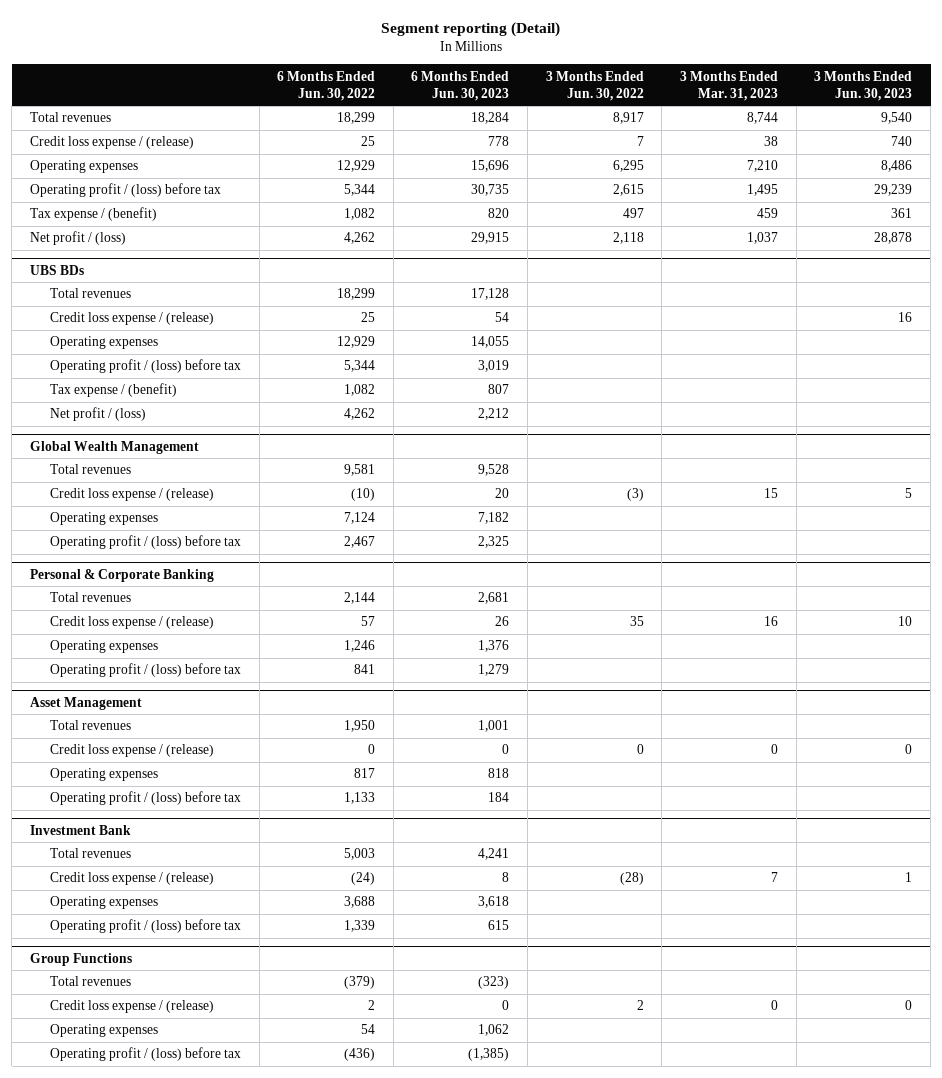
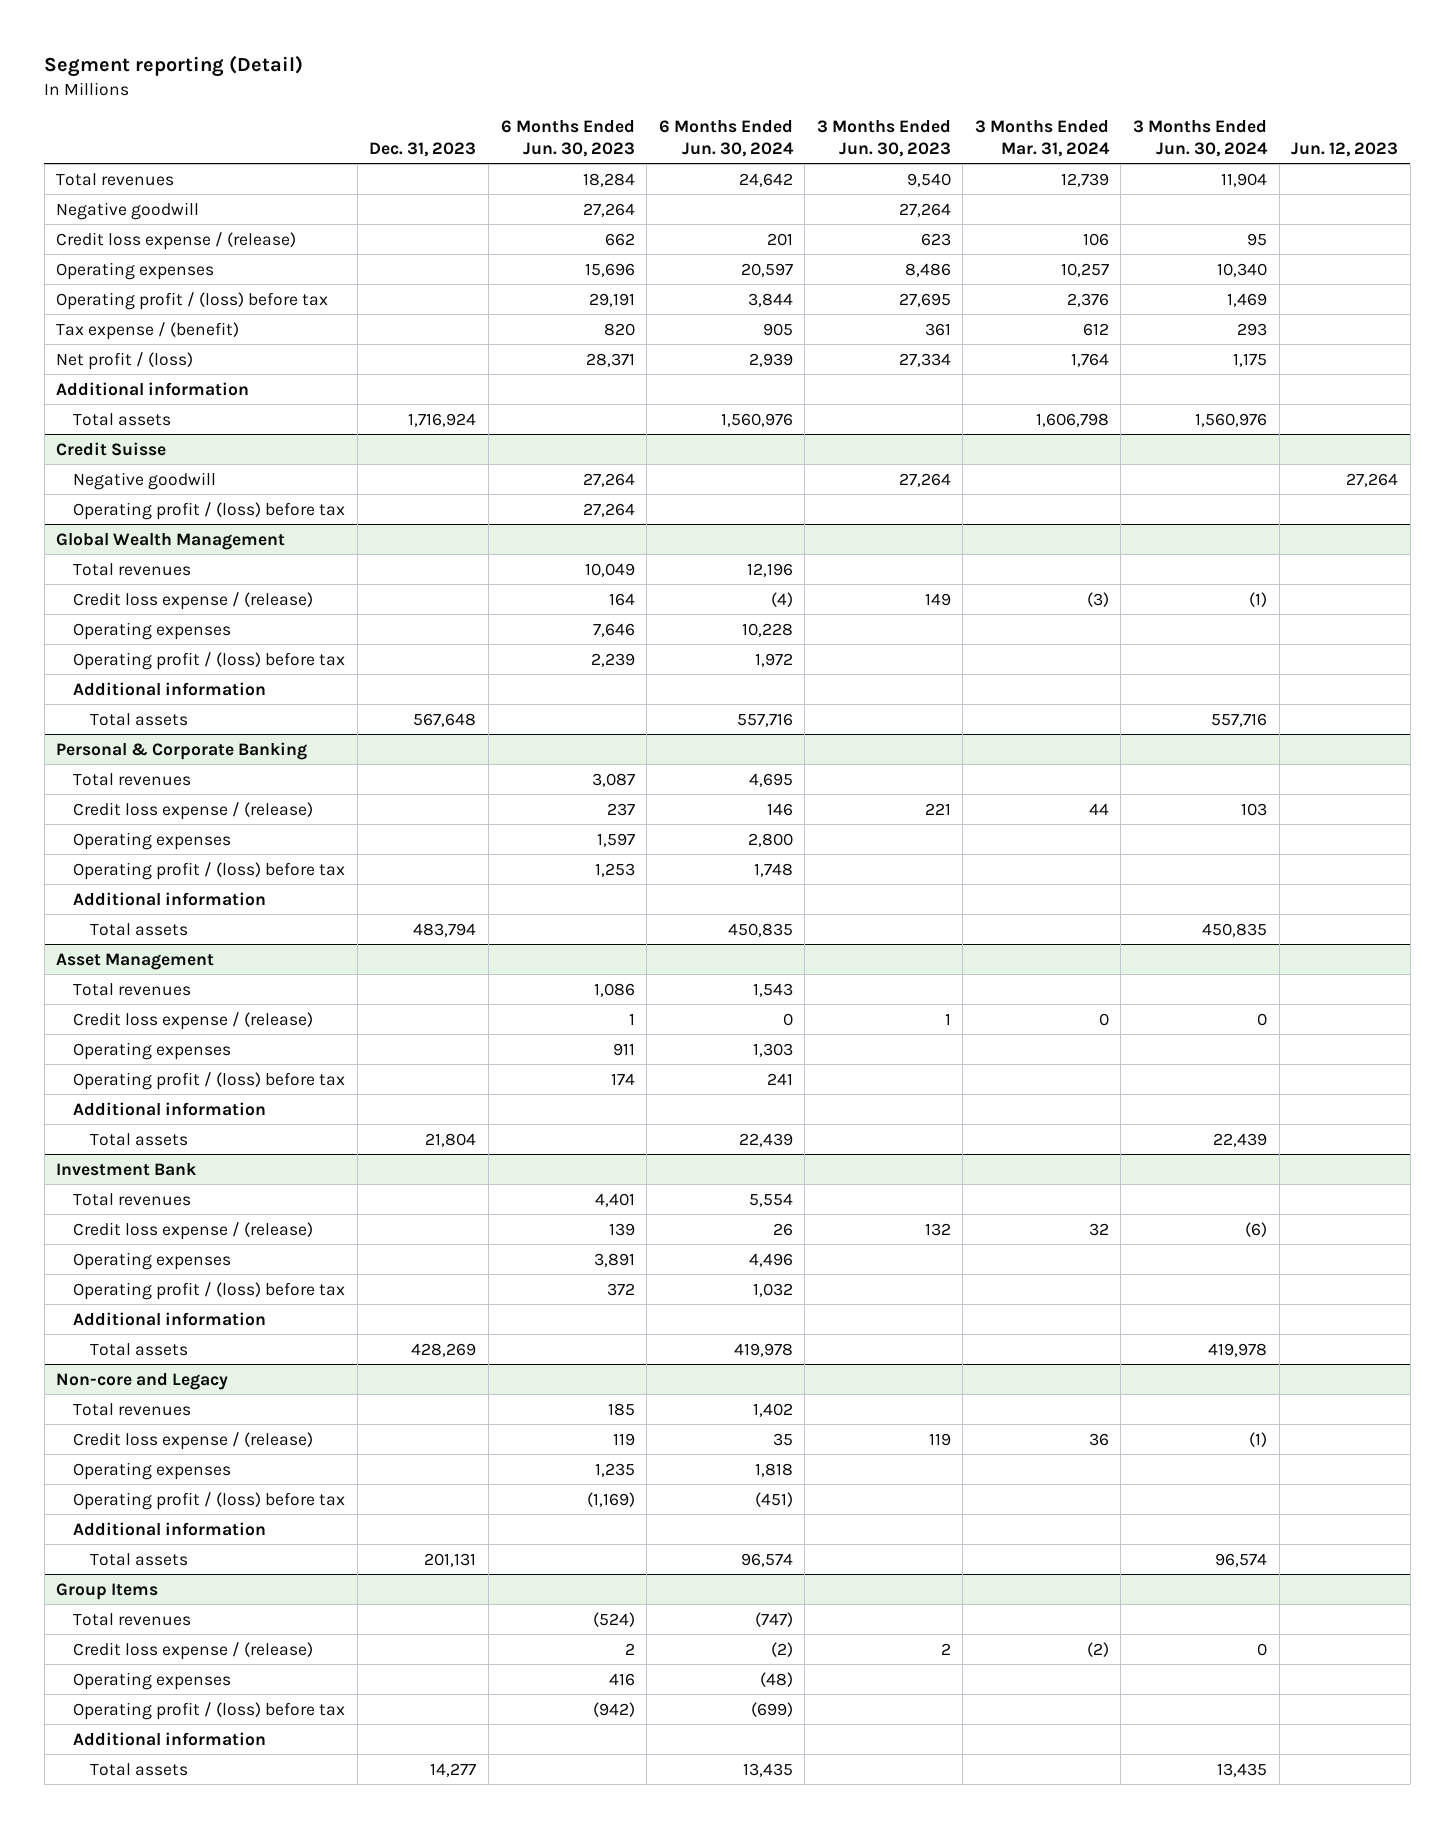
[277,70,376,101] 6 Months Ended Jun. 30, 2022 -> none
[545,70,644,101] 3 Months Ended Jun. 30, 2022 -> none
[680,70,779,101] 3 Months Ended Mar. 31, 2023 -> none
none -> [369,141,477,157] Dec. 31, 2023
none -> [658,120,794,157] 6 Months Ended Jun. 30, 2024
none -> [974,120,1110,157] 3 Months Ended Mar. 31, 2024
none -> [1133,120,1269,157] 3 Months Ended Jun. 30, 2024
none -> [1291,141,1399,157] Jun. 12, 2023
none -> [56,201,200,220] Negative goodwill
[488,136,510,147] 778 -> [604,232,635,246] 662
[891,136,913,147] 740 -> [920,232,951,246] 623
[471,184,510,197] 30,735 -> [588,292,635,307] 29,191
[874,184,913,197] 29,239 -> [898,292,951,307] 27,695
[29,264,84,275] UBS BDs -> none
[49,288,131,299] Total revenues -> none
[49,312,214,326] Credit loss expense / (release) -> none
[49,336,158,350] Operating expenses -> none
[49,383,177,398] Tax expense / (benefit) -> none
[49,407,146,422] Net profit / (loss) -> none
[471,232,510,245] 29,915 -> [585,352,635,367] 28,371
[874,232,913,245] 28,878 -> [898,352,951,367] 27,334
none -> [56,381,250,396] Additional information
none -> [73,412,172,426] Total assets
none -> [56,441,167,456] Credit Suisse
none -> [73,471,217,490] Negative goodwill
[478,360,510,373] 3,019 -> [582,502,635,517] 27,264
[478,464,510,477] 9,528 -> [584,562,635,577] 10,049
[495,488,510,499] 20 -> [608,592,635,606] 164
[905,488,913,499] 5 -> [924,592,951,606] 149
[478,512,510,525] 7,182 -> [592,622,635,637] 7,646
[478,536,510,549] 2,325 -> [590,652,635,667] 2,239
none -> [73,681,267,696] Additional information
none -> [90,712,189,726] Total assets
[478,592,510,605] 2,681 -> [591,772,635,787] 3,087
[495,616,510,627] 26 -> [606,802,635,816] 237
[898,616,913,627] 10 -> [924,802,951,815] 221
[478,640,510,653] 1,376 -> [596,832,635,847] 1,597
[478,664,510,677] 1,279 -> [594,862,635,877] 1,253
none -> [73,891,267,906] Additional information
none -> [90,922,189,936] Total assets
[478,720,510,733] 1,001 -> [593,982,635,997] 1,086
[502,744,510,755] 0 -> [628,1012,635,1025] 1
[905,744,913,755] 0 -> [944,1012,951,1025] 1
[488,768,510,779] 818 -> [612,1042,635,1056] 911
[488,792,510,803] 184 -> [610,1072,635,1085] 174
none -> [73,1101,267,1116] Additional information
none -> [90,1132,189,1146] Total assets
[29,952,132,966] Group Functions -> none
[478,848,510,861] 4,241 -> [594,1192,635,1207] 4,401
[502,872,510,883] 8 -> [608,1222,635,1236] 139
[905,872,913,883] 1 -> [924,1222,951,1236] 132
[478,896,510,909] 3,618 -> [593,1252,635,1267] 3,891
[488,920,510,931] 615 -> [606,1282,635,1296] 372
none -> [73,1311,267,1326] Additional information
none -> [90,1342,189,1356] Total assets
none -> [56,1372,229,1390] Non-core and Legacy
[478,976,510,990] (323) -> [607,1402,635,1416] 185
[502,1000,510,1011] 0 -> [612,1432,635,1446] 119
[905,1000,913,1011] 0 -> [928,1432,951,1446] 119
[478,1024,510,1037] 1,062 -> [594,1462,635,1477] 1,235
[468,1048,510,1062] (1,385) -> [586,1491,635,1507] (1,169)
none -> [73,1521,267,1536] Additional information
none -> [90,1552,189,1566] Total assets
none -> [56,1582,159,1600] Group Items
none -> [73,1612,192,1626] Total revenues
none -> [73,1641,314,1660] Credit loss expense / (release)
none -> [73,1671,232,1690] Operating expenses
none -> [73,1701,346,1720] Operating profit / (loss) before tax
none -> [73,1731,267,1746] Additional information
none -> [90,1762,189,1776] Total assets

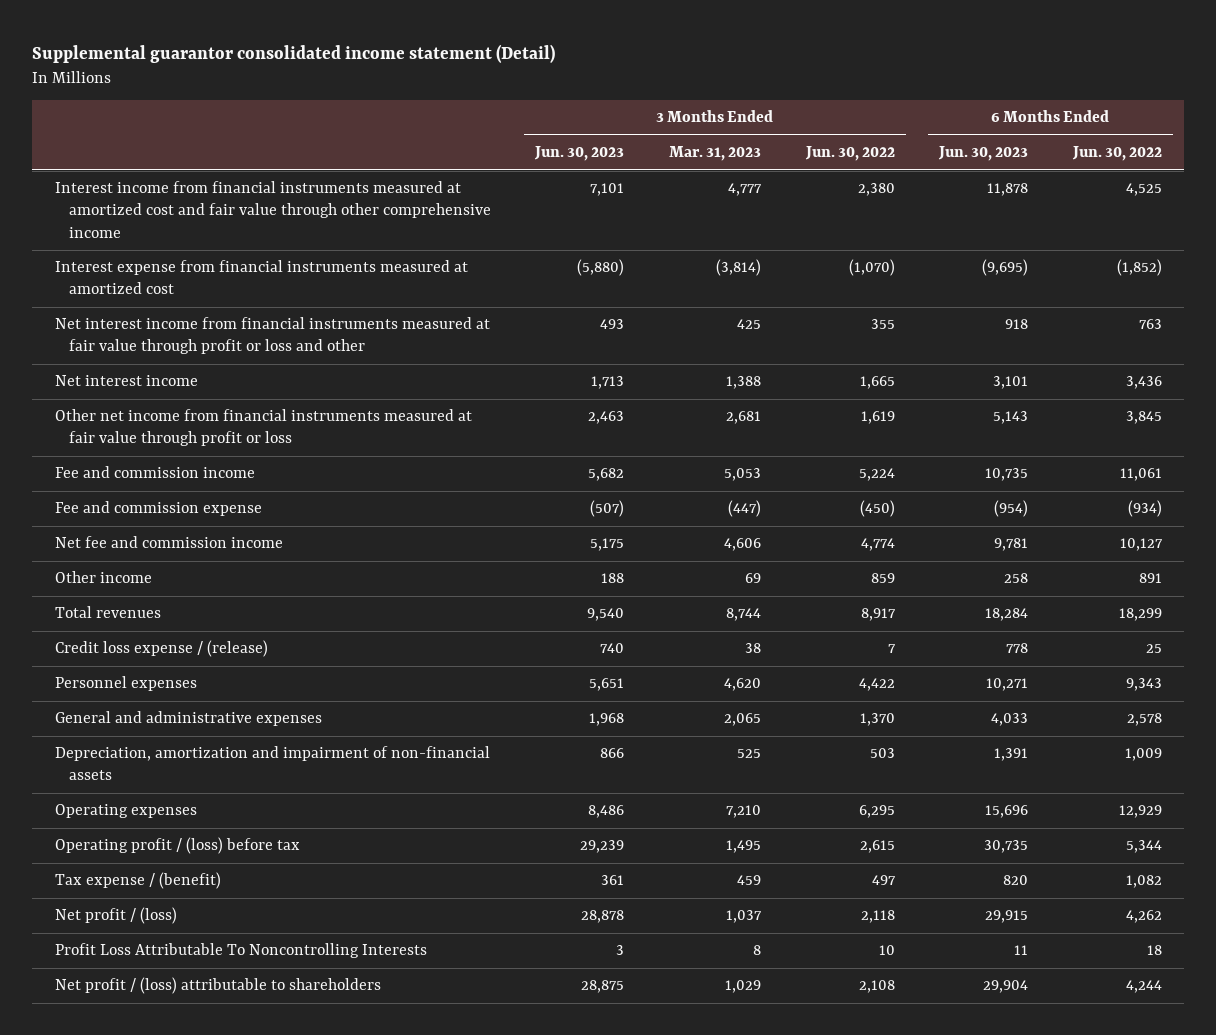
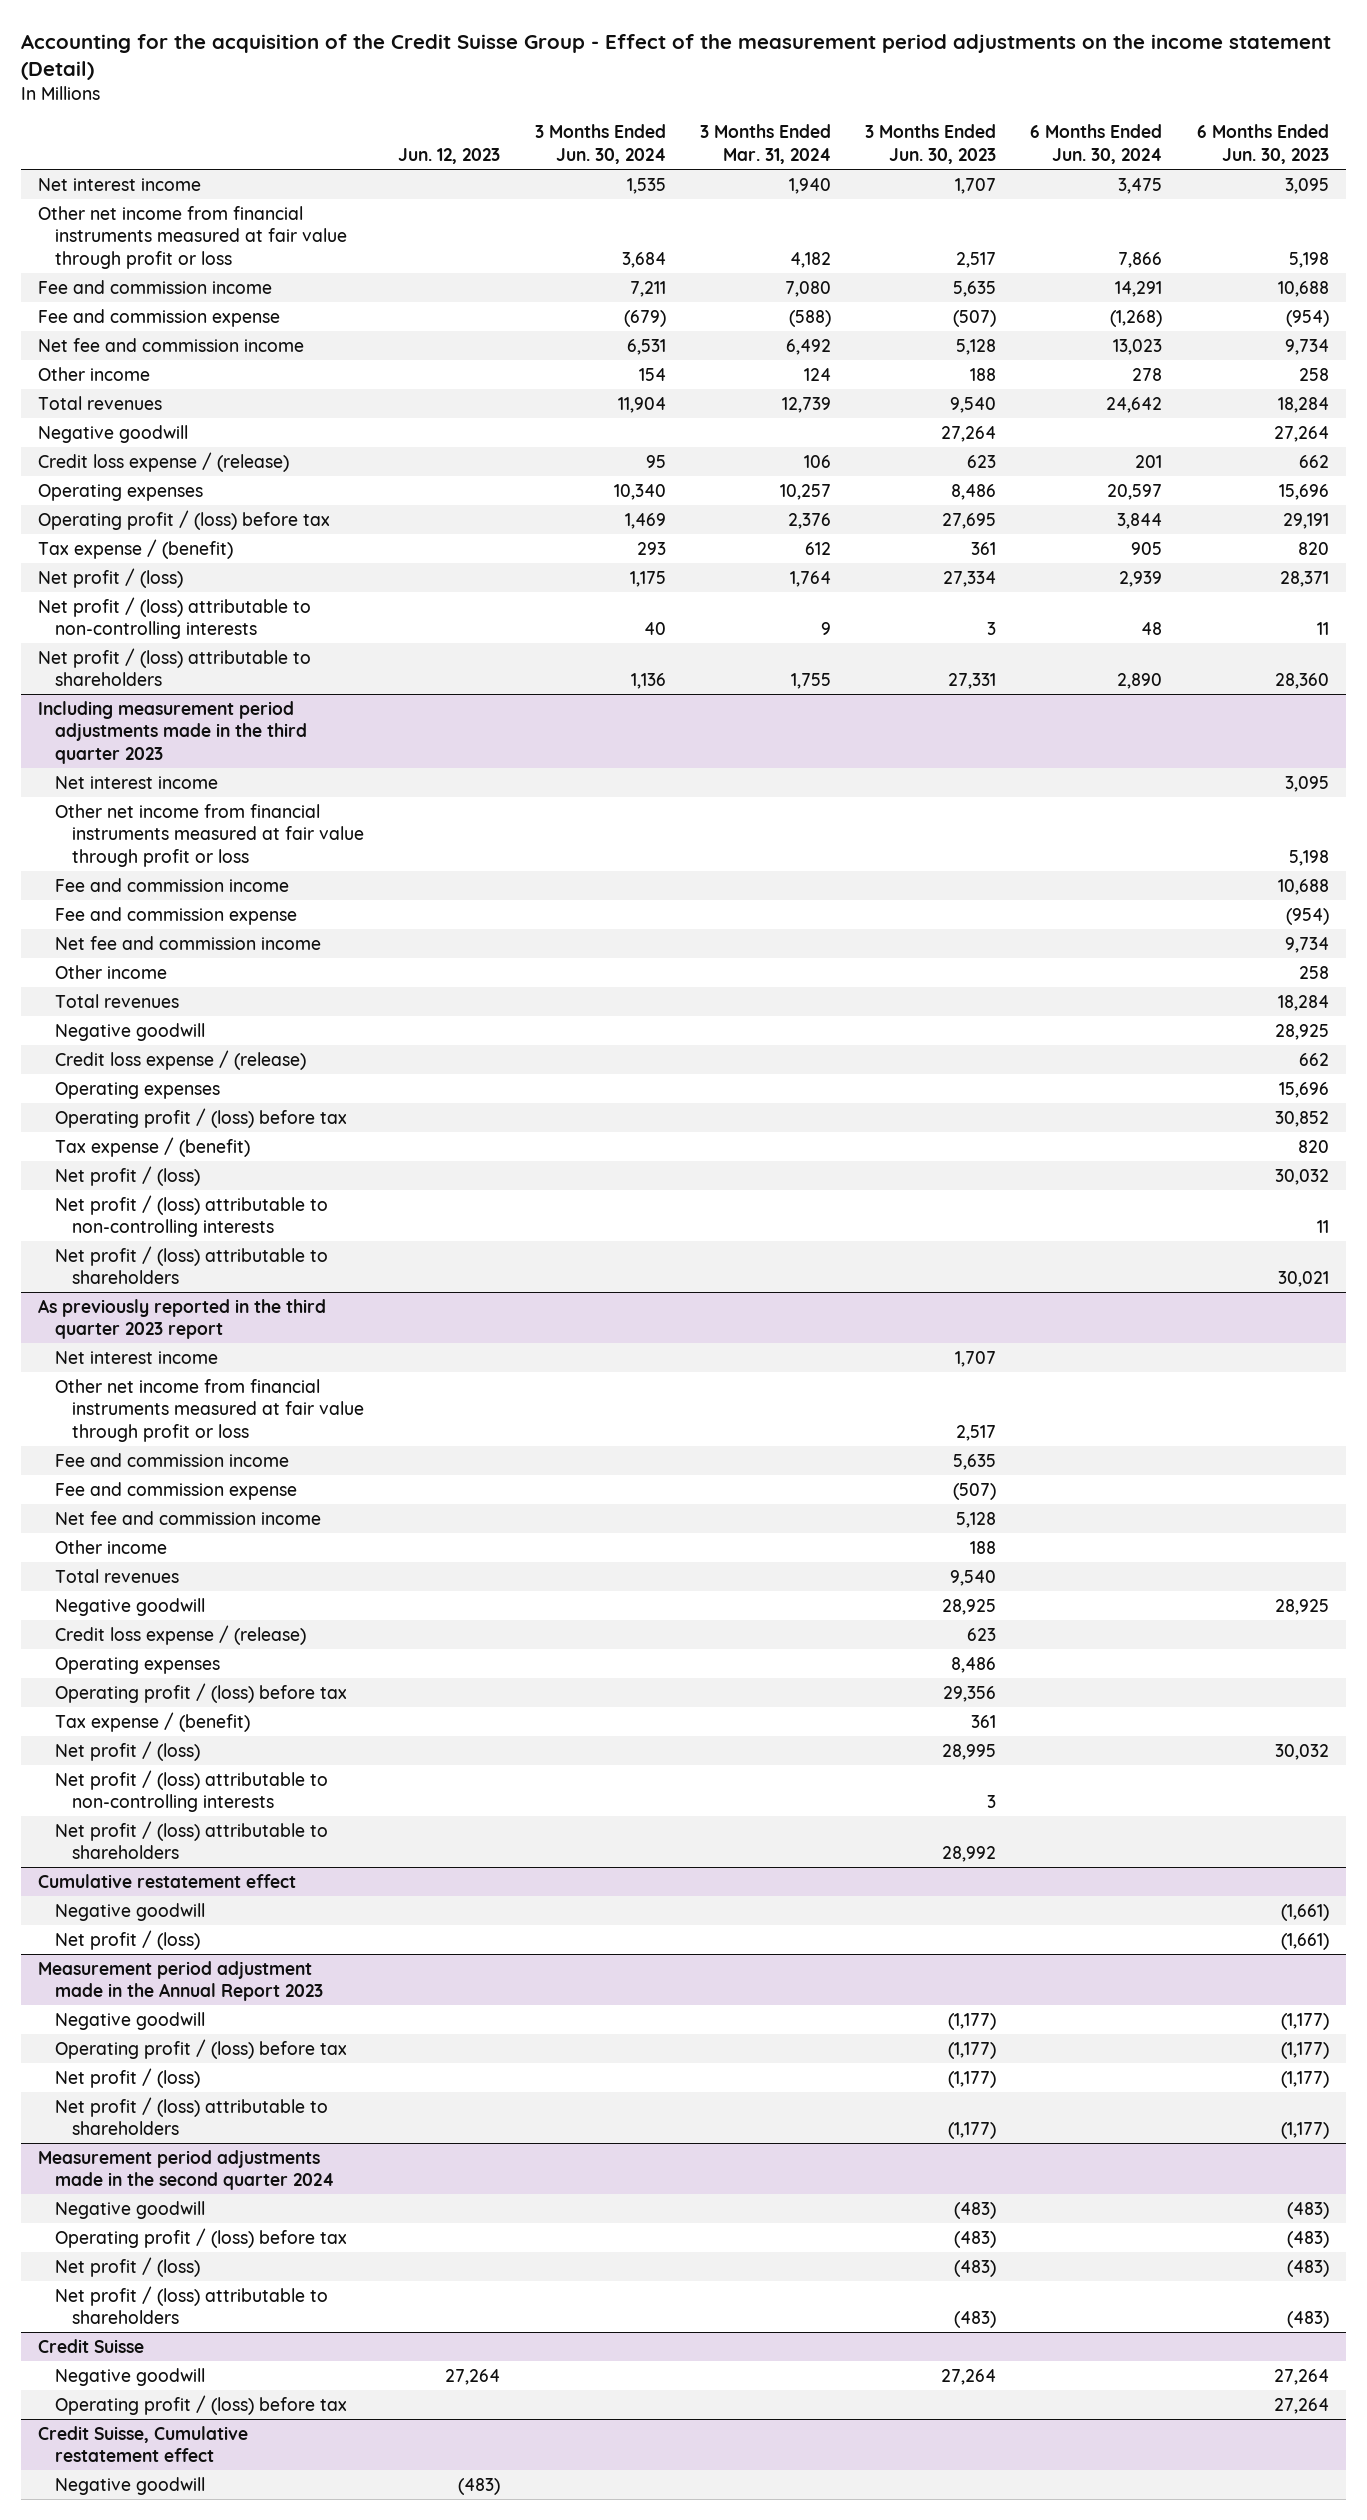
[32,44,556,64] Supplemental guarantor consolidated income statement (Detail) -> [21,33,1332,81] Accounting for the acquisition of the Credit Suisse Group - Effect of the measurement period adjustments on the income statement (Detail)
[668,146,761,162] Mar. 31, 2023 -> none
[804,146,895,162] Jun. 30, 2022 -> none
[1071,146,1162,162] Jun. 30, 2022 -> none
none -> [398,148,501,165] Jun. 12, 2023
none -> [534,124,666,165] 3 Months Ended Jun. 30, 2024
none -> [699,124,831,165] 3 Months Ended Mar. 31, 2024
none -> [1030,124,1163,165] 6 Months Ended Jun. 30, 2024
[54,181,491,238] Interest income from financial instruments measured at amortized cost and fair value through other comprehensive income -> none
[54,260,468,295] Interest expense from financial instruments measured at amortized cost -> none
[54,317,490,355] Net interest income from financial instruments measured at fair value through profit or loss and other -> none
[591,376,625,390] 1,713 -> [955,177,997,194] 1,707
[993,376,1029,390] 3,101 -> [1284,177,1329,194] 3,095
[588,411,625,425] 2,463 -> [956,251,997,268] 2,517
[993,411,1029,425] 5,143 -> [1288,251,1329,268] 5,198
[588,468,625,482] 5,682 -> [953,280,997,297] 5,635
[985,468,1029,482] 10,735 -> [1277,280,1329,297] 10,688
[590,538,625,552] 5,175 -> [956,338,997,355] 5,128
[994,538,1029,552] 9,781 -> [1284,338,1329,355] 9,734
[54,676,197,692] Personnel expenses -> none
[54,711,322,727] General and administrative expenses -> none
[54,746,490,781] Depreciation, amortization and impairment of non-financial assets -> none
none -> [38,424,189,443] Negative goodwill
[600,643,625,654] 740 -> [967,454,997,468] 623
[1006,643,1029,654] 778 -> [1298,454,1329,468] 662
[580,840,625,854] 29,239 -> [942,512,997,529] 27,695
[984,840,1029,854] 30,735 -> [1282,512,1329,529] 29,191
[581,910,625,924] 28,878 -> [943,570,997,587] 27,334
[985,910,1029,924] 29,915 -> [1279,570,1329,587] 28,371
[54,943,427,959] Profit Loss Attributable To Noncontrolling Interests -> [38,596,312,640] Net profit / (loss) attributable to non-controlling interests
[581,980,625,994] 28,875 -> [948,673,997,690] 27,331
[983,980,1029,994] 29,904 -> [1274,673,1329,690] 28,360
none -> [38,700,308,764] Including measurement period adjustments made in the third quarter 2023
none -> [55,775,219,789] Net interest income
none -> [55,803,364,867] Other net income from financial instruments measured at fair value through profit or loss
none -> [55,877,290,892] Fee and commission income
none -> [55,906,298,925] Fee and commission expense
none -> [55,935,322,950] Net fee and commission income
none -> [55,964,168,979] Other income
none -> [55,993,180,1008] Total revenues
none -> [55,1022,206,1041] Negative goodwill
none -> [55,1049,307,1070] Credit loss expense / (release)
none -> [55,1081,221,1099] Operating expenses
none -> [55,1107,348,1128] Operating profit / (loss) before tax
none -> [55,1136,251,1157] Tax expense / (benefit)
none -> [55,1165,201,1186] Net profit / (loss)
none -> [55,1194,329,1238] Net profit / (loss) attributable to non-controlling interests
none -> [55,1245,329,1285] Net profit / (loss) attributable to shareholders
none -> [38,1298,327,1340] As previously reported in the third quarter 2023 report
none -> [55,1350,219,1364] Net interest income
none -> [55,1378,364,1442] Other net income from financial instruments measured at fair value through profit or loss
none -> [55,1452,290,1467] Fee and commission income
none -> [55,1481,298,1500] Fee and commission expense
none -> [55,1510,322,1525] Net fee and commission income
none -> [55,1539,168,1554] Other income
none -> [55,1568,180,1583] Total revenues
none -> [55,1597,206,1616] Negative goodwill
none -> [55,1624,307,1645] Credit loss expense / (release)
none -> [55,1656,221,1674] Operating expenses
none -> [55,1682,348,1703] Operating profit / (loss) before tax
none -> [55,1711,251,1732] Tax expense / (benefit)
none -> [55,1740,201,1761] Net profit / (loss)
none -> [55,1769,329,1813] Net profit / (loss) attributable to non-controlling interests
none -> [55,1820,329,1860] Net profit / (loss) attributable to shareholders
none -> [38,1873,297,1888] Cumulative restatement effect
none -> [55,1902,206,1921] Negative goodwill
none -> [55,1929,201,1950] Net profit / (loss)
none -> [38,1960,324,2002] Measurement period adjustment made in the Annual Report 2023
none -> [55,2011,206,2030] Negative goodwill
none -> [55,2038,348,2059] Operating profit / (loss) before tax
none -> [55,2067,201,2088] Net profit / (loss)
none -> [55,2096,329,2136] Net profit / (loss) attributable to shareholders
none -> [38,2149,335,2191] Measurement period adjustments made in the second quarter 2024
none -> [55,2200,206,2219] Negative goodwill
none -> [55,2227,348,2248] Operating profit / (loss) before tax
none -> [55,2256,201,2277] Net profit / (loss)
none -> [55,2285,329,2325] Net profit / (loss) attributable to shareholders
none -> [38,2338,145,2353] Credit Suisse
none -> [55,2367,206,2386] Negative goodwill
none -> [55,2394,348,2415] Operating profit / (loss) before tax
none -> [38,2425,249,2463] Credit Suisse, Cumulative restatement effect
none -> [55,2476,206,2495] Negative goodwill

